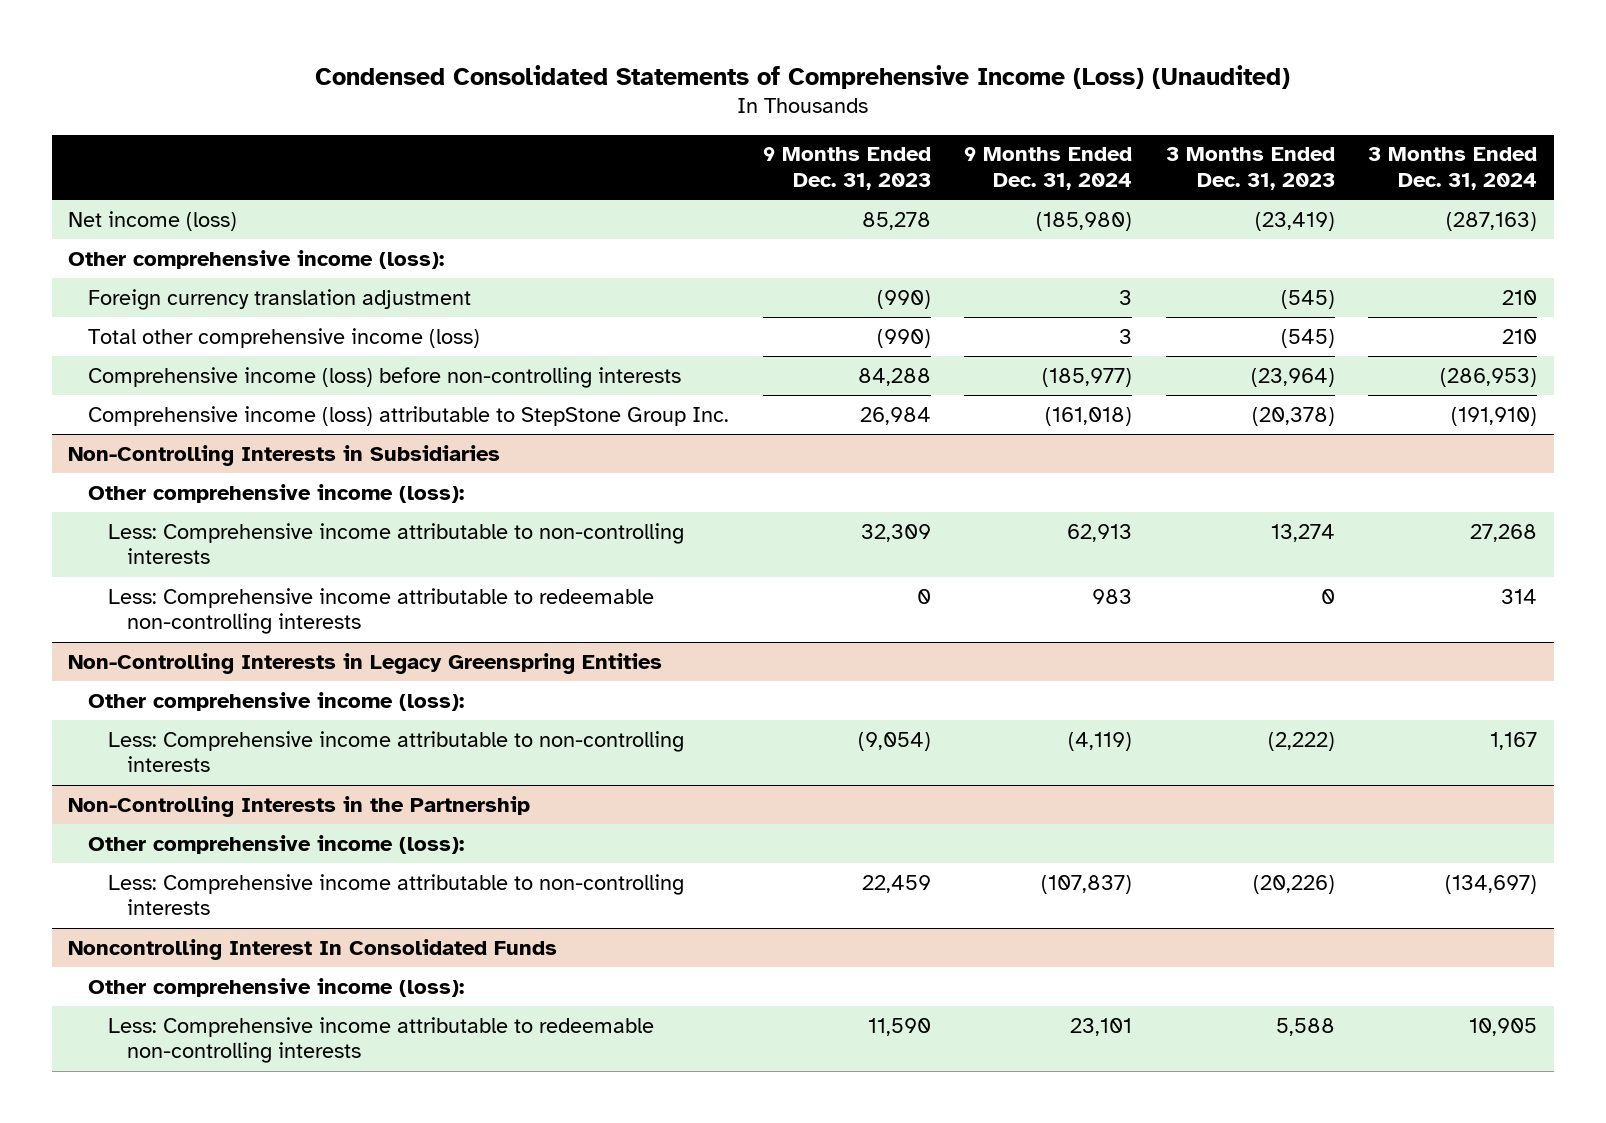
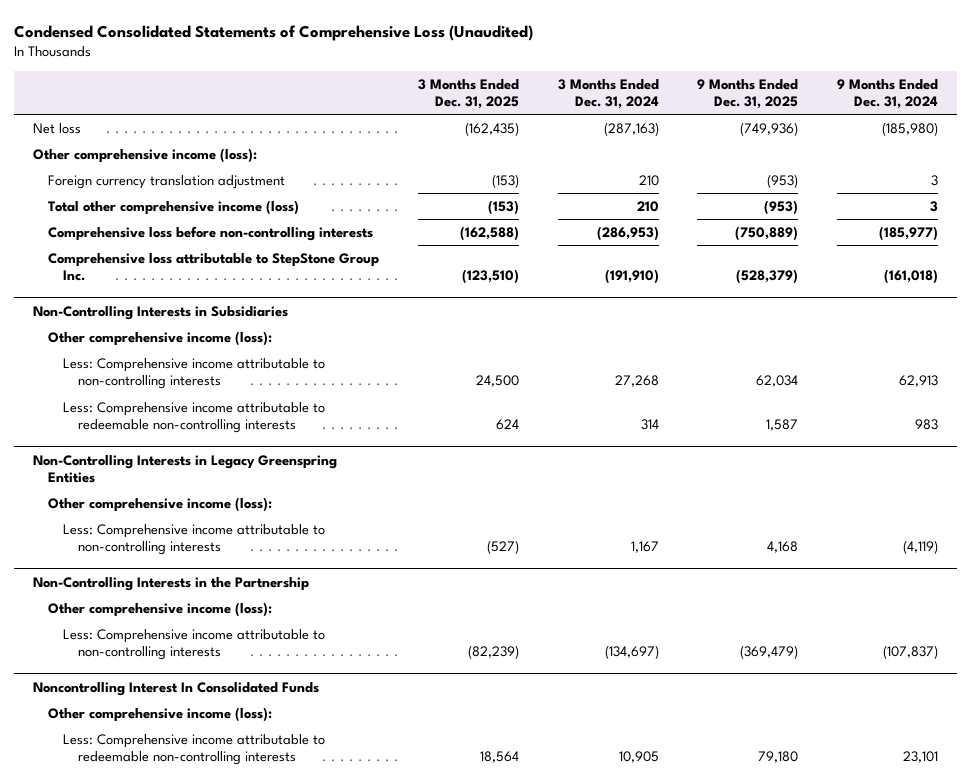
[314,64,1290,89] Condensed Consolidated Statements of Comprehensive Income (Loss) (Unaudited) -> [13,24,533,41] Condensed Consolidated Statements of Comprehensive Loss (Unaudited)
[762,147,931,191] 9 Months Ended Dec. 31, 2023 -> none
[1165,147,1335,191] 3 Months Ended Dec. 31, 2023 -> none
none -> [417,78,519,110] 3 Months Ended Dec. 31, 2025
none -> [697,78,799,110] 9 Months Ended Dec. 31, 2025
[68,210,238,231] Net income (loss) -> [33,122,82,134] Net loss
[87,366,681,388] Comprehensive income (loss) before non-controlling interests -> [48,225,374,241] Comprehensive loss before non-controlling interests
[87,405,729,426] Comprehensive income (loss) attributable to StepStone Group Inc. -> [48,252,380,282] Comprehensive loss attributable to StepStone Group Inc.

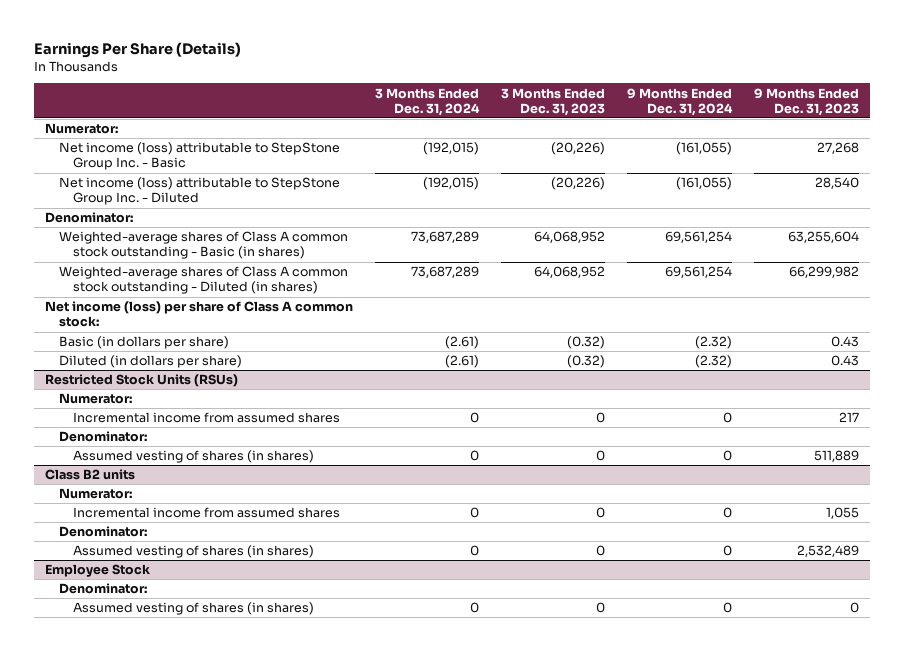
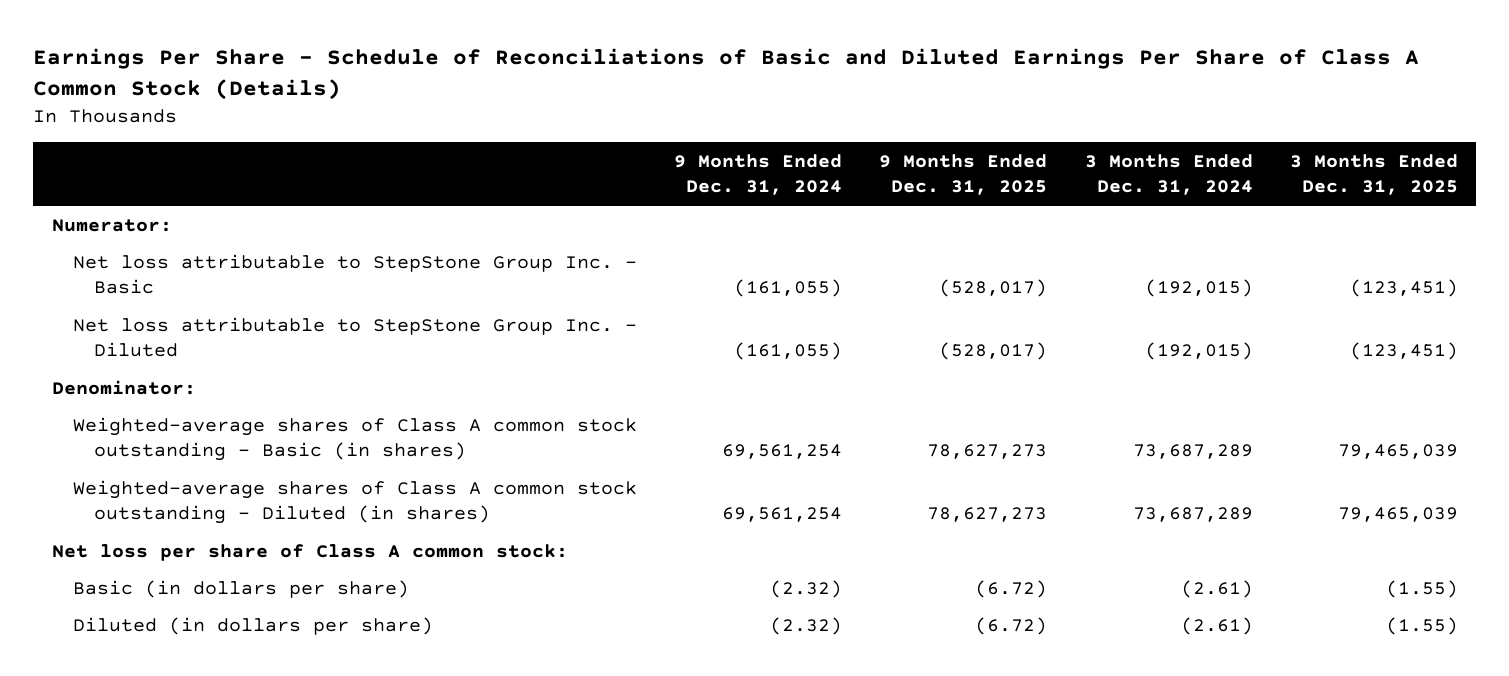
[34,41,242,58] Earnings Per Share (Details) -> [33,48,1420,101] Earnings Per Share - Schedule of Reconciliations of Basic and Diluted Earnings Per Share of Class A Common Stock (Details)
[501,87,606,116] 3 Months Ended Dec. 31, 2023 -> none
[753,87,859,116] 9 Months Ended Dec. 31, 2023 -> none
none -> [879,153,1048,196] 9 Months Ended Dec. 31, 2025
none -> [1289,153,1458,196] 3 Months Ended Dec. 31, 2025
[58,142,340,171] Net income (loss) attributable to StepStone Group Inc. - Basic -> [72,253,637,295] Net loss attributable to StepStone Group Inc. - Basic
[58,177,340,206] Net income (loss) attributable to StepStone Group Inc. - Diluted -> [72,316,637,358] Net loss attributable to StepStone Group Inc. - Diluted
[45,301,354,328] Net income (loss) per share of Class A common stock: -> [51,543,568,561] Net loss per share of Class A common stock:
[45,374,239,388] Restricted Stock Units (RSUs) -> none
[58,393,132,405] Numerator: -> none
[72,412,340,424] Incremental income from assumed shares -> none
[58,431,147,443] Denominator: -> none
[72,450,314,464] Assumed vesting of shares (in shares) -> none
[45,469,136,481] Class B2 units -> none
[58,488,132,500] Numerator: -> none
[72,507,340,519] Incremental income from assumed shares -> none
[58,526,147,538] Denominator: -> none
[72,545,314,559] Assumed vesting of shares (in shares) -> none
[45,564,151,578] Employee Stock -> none
[58,583,147,595] Denominator: -> none
[72,602,314,616] Assumed vesting of shares (in shares) -> none

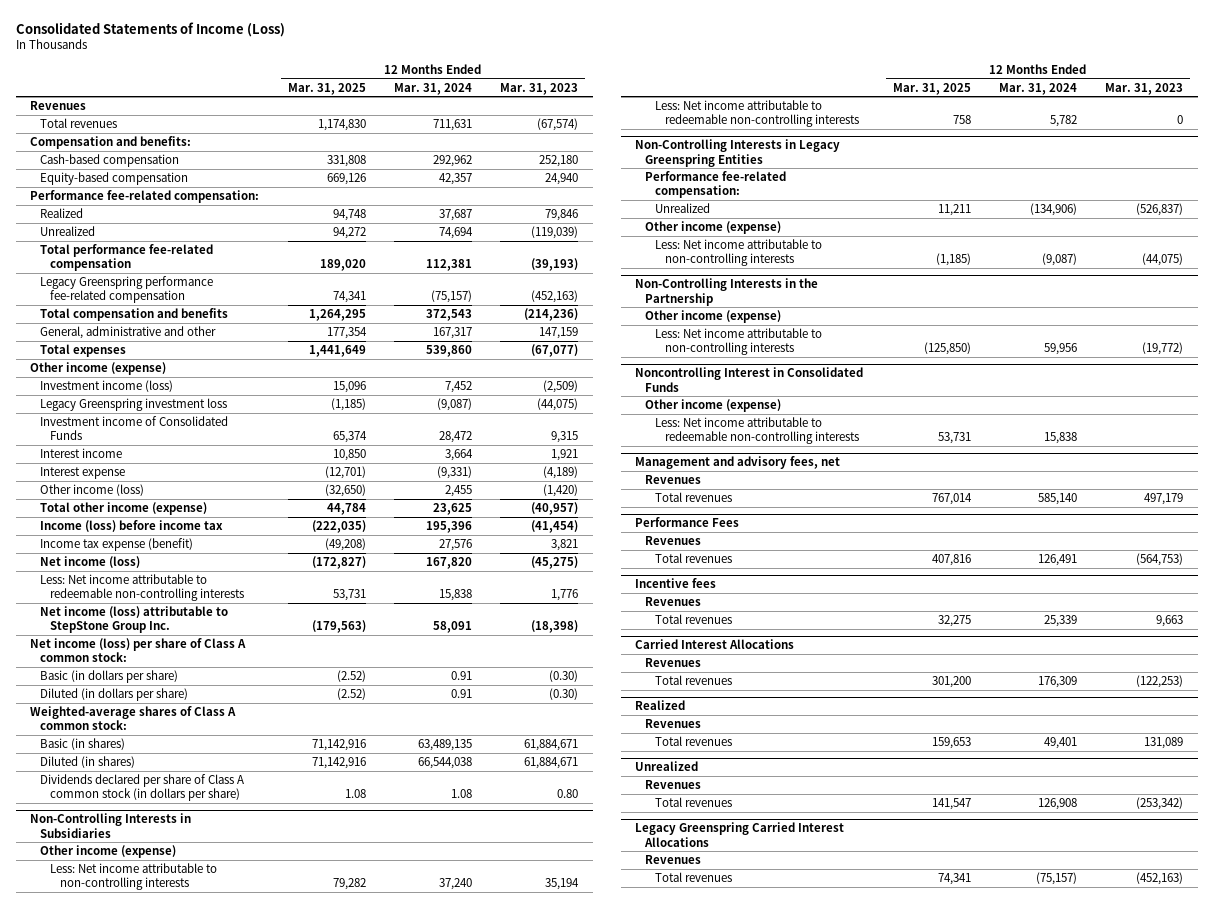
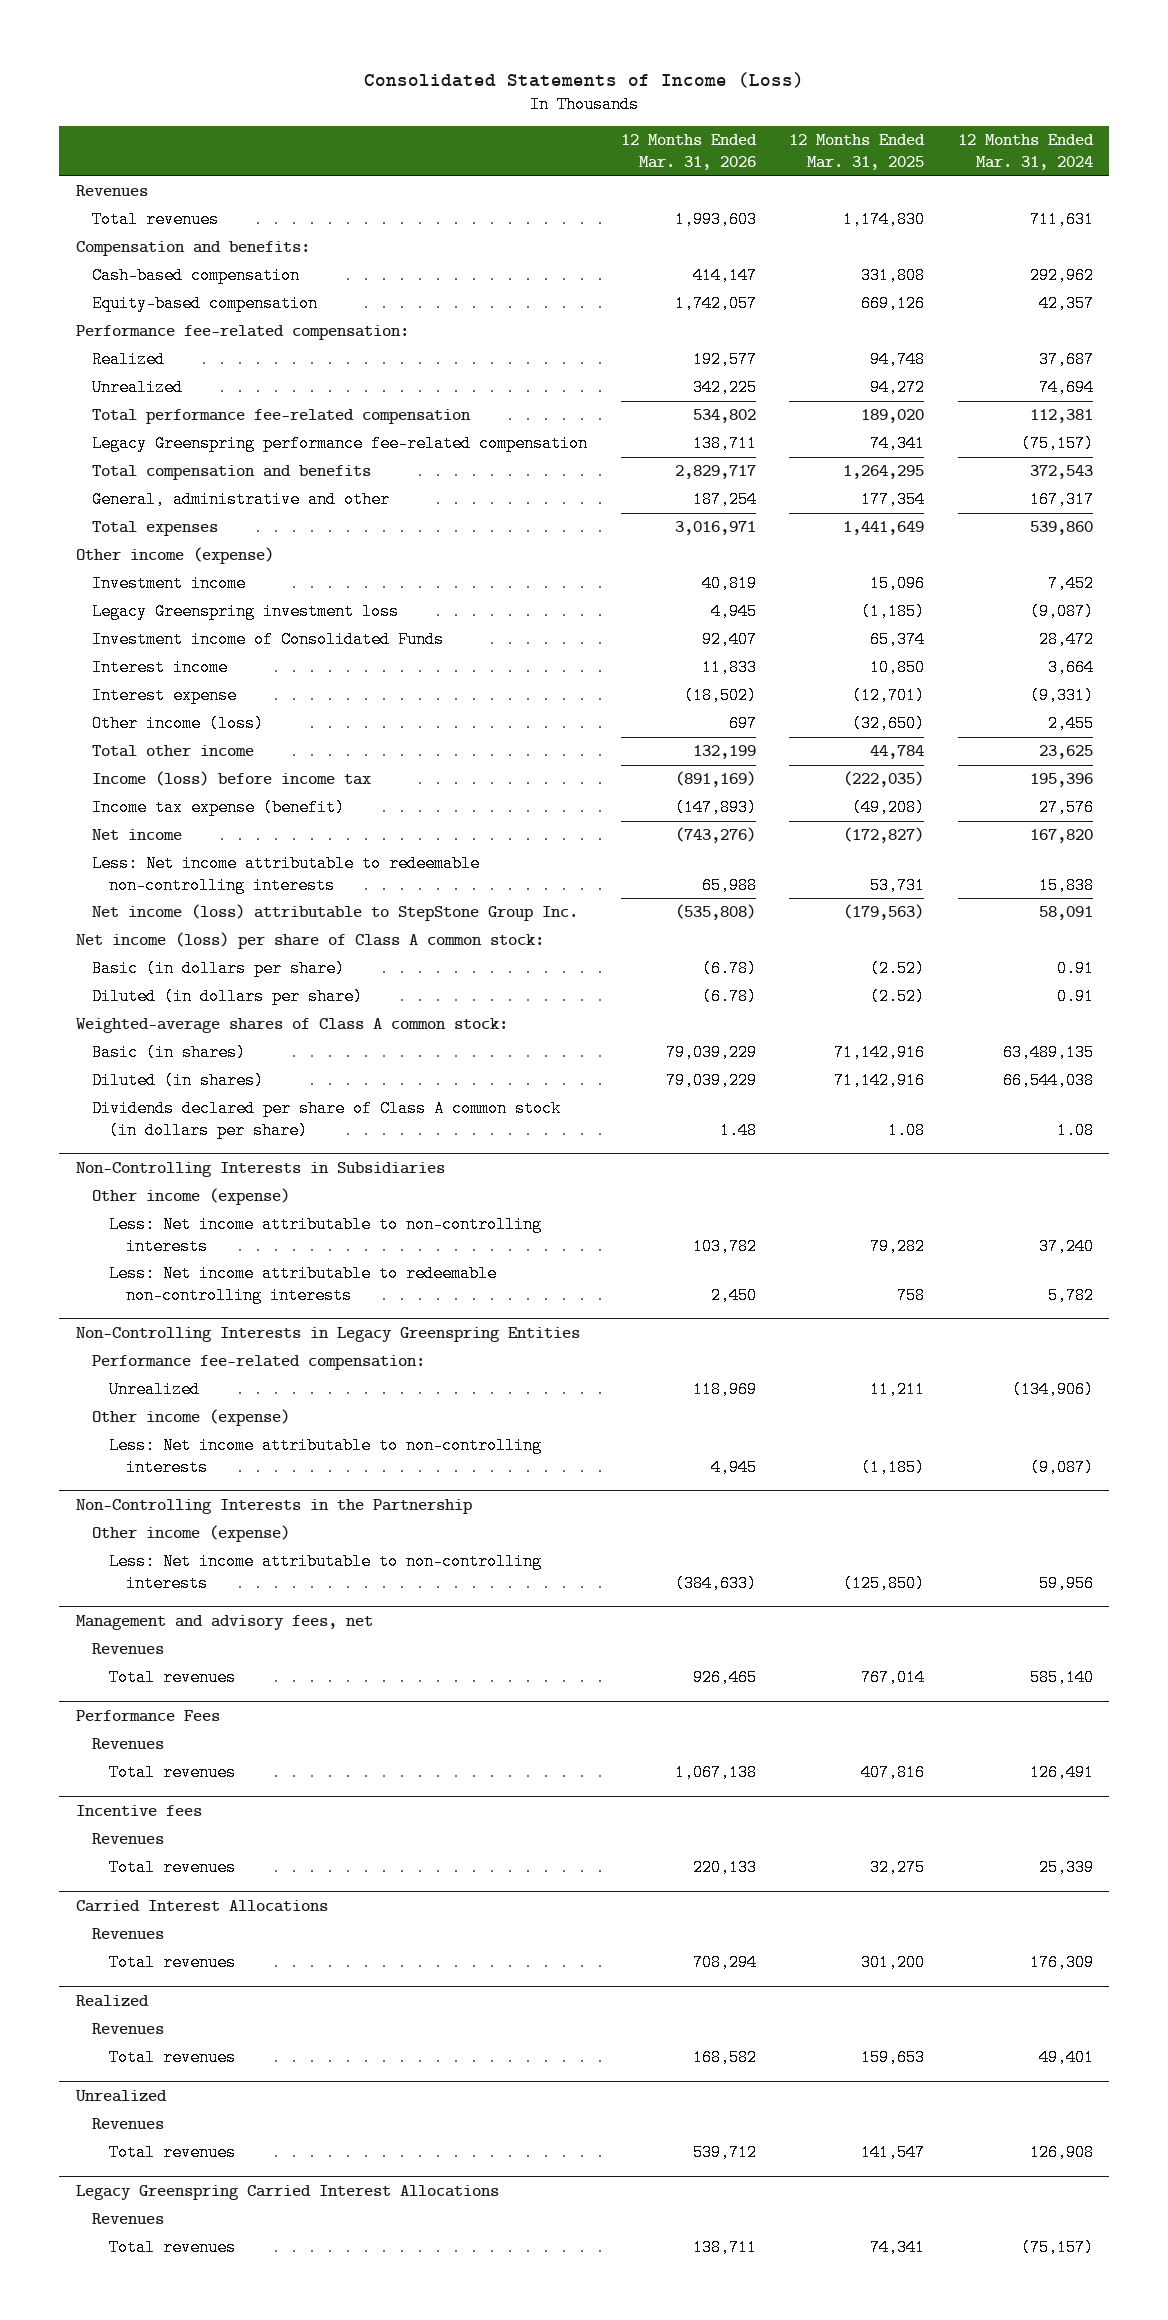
[500,82,579,95] Mar. 31, 2023 -> none
none -> [620,134,757,171] 12 Months Ended Mar. 31, 2026
[40,380,174,393] Investment income (loss) -> [92,575,247,593] Investment income
[40,502,208,516] Total other income (expense) -> [92,745,255,758] Total other income
[40,556,141,569] Net income (loss) -> [92,829,183,841] Net income
[635,367,864,392] Noncontrolling Interest in Consolidated Funds -> none
[645,399,782,413] Other income (expense) -> none
[654,417,859,445] Less: Net income attributable to redeemable non-controlling interests -> none

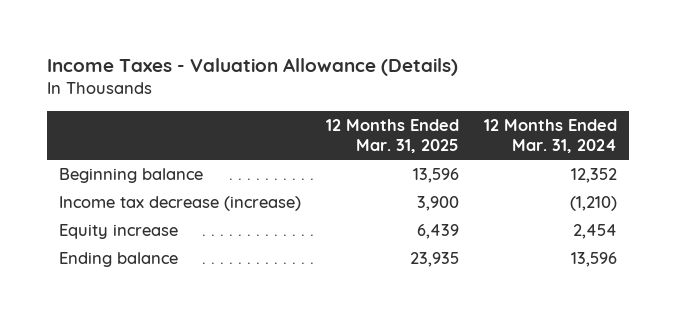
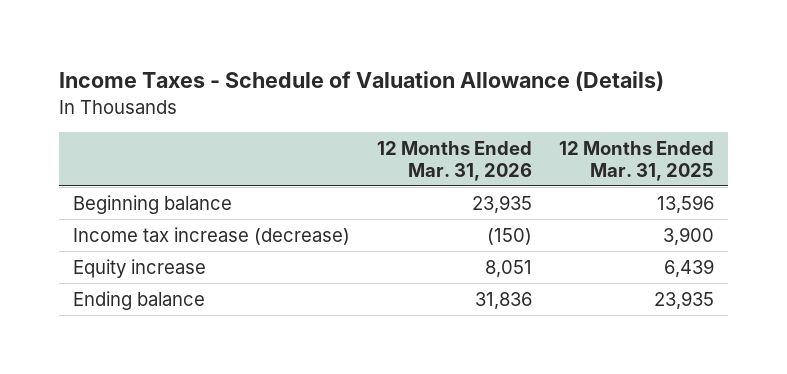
[46,58,458,77] Income Taxes - Valuation Allowance (Details) -> [59,71,665,92] Income Taxes - Schedule of Valuation Allowance (Details)
[483,118,617,154] 12 Months Ended Mar. 31, 2024 -> none
none -> [377,140,533,181] 12 Months Ended Mar. 31, 2026
[59,195,302,211] Income tax decrease (increase) -> [72,226,350,245] Income tax increase (decrease)

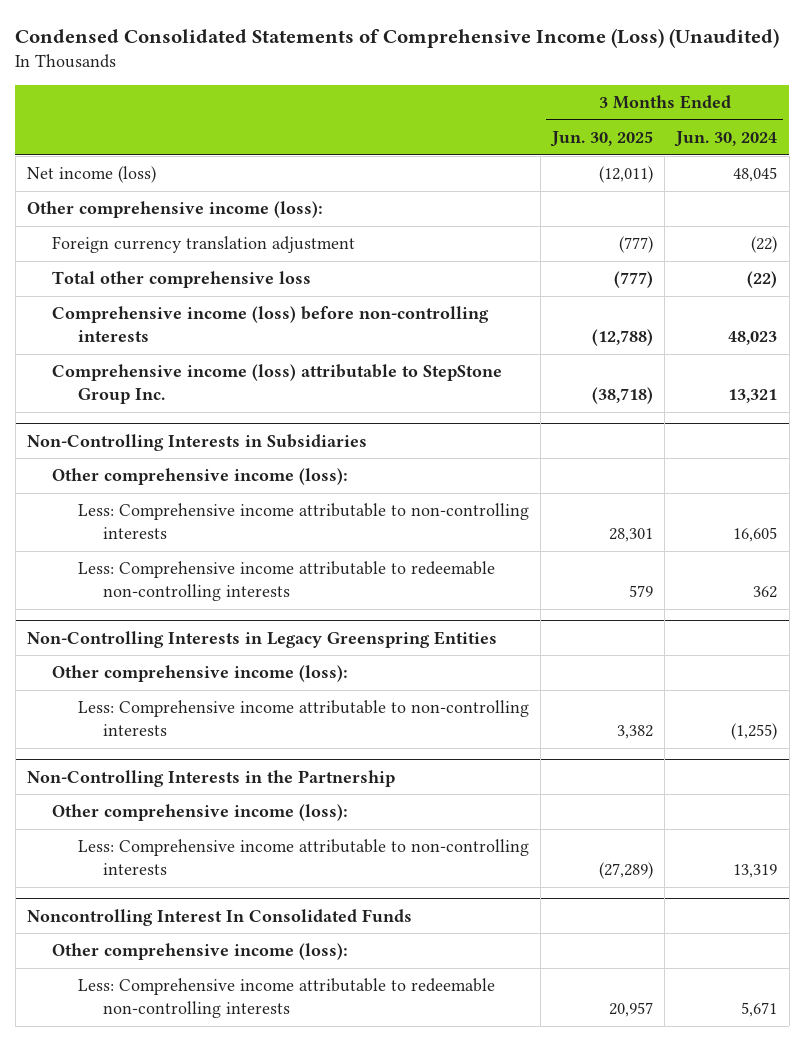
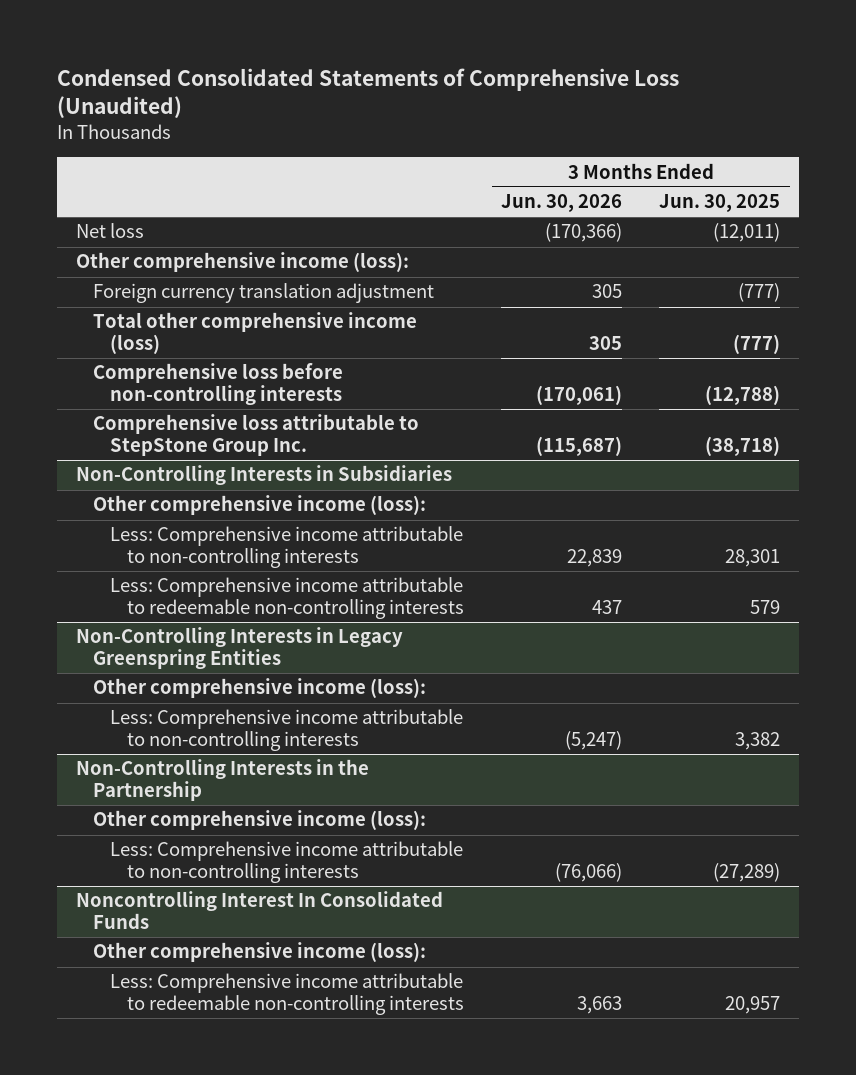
[15,28,780,49] Condensed Consolidated Statements of Comprehensive Income (Loss) (Unaudited) -> [57,67,680,119] Condensed Consolidated Statements of Comprehensive Loss (Unaudited)
[674,131,778,148] Jun. 30, 2024 -> none
none -> [501,194,623,213] Jun. 30, 2026
[27,166,157,184] Net income (loss) -> [76,223,145,239] Net loss
[52,271,312,289] Total other comprehensive loss -> [93,312,418,355] Total other comprehensive income (loss)
[52,306,490,343] Comprehensive income (loss) before non-controlling interests -> [93,363,344,406] Comprehensive loss before non-controlling interests
[52,364,503,405] Comprehensive income (loss) attributable to StepStone Group Inc. -> [93,414,420,457] Comprehensive loss attributable to StepStone Group Inc.

